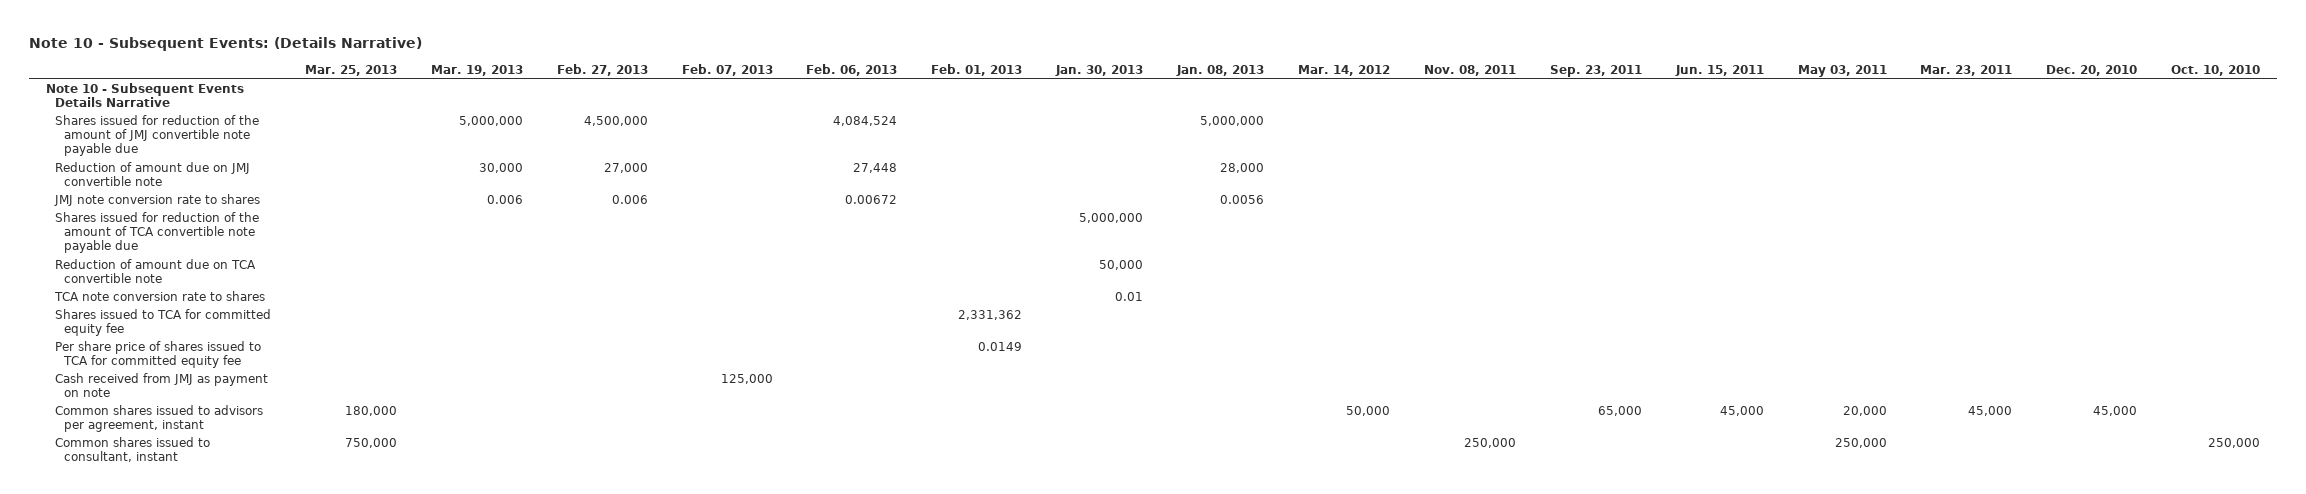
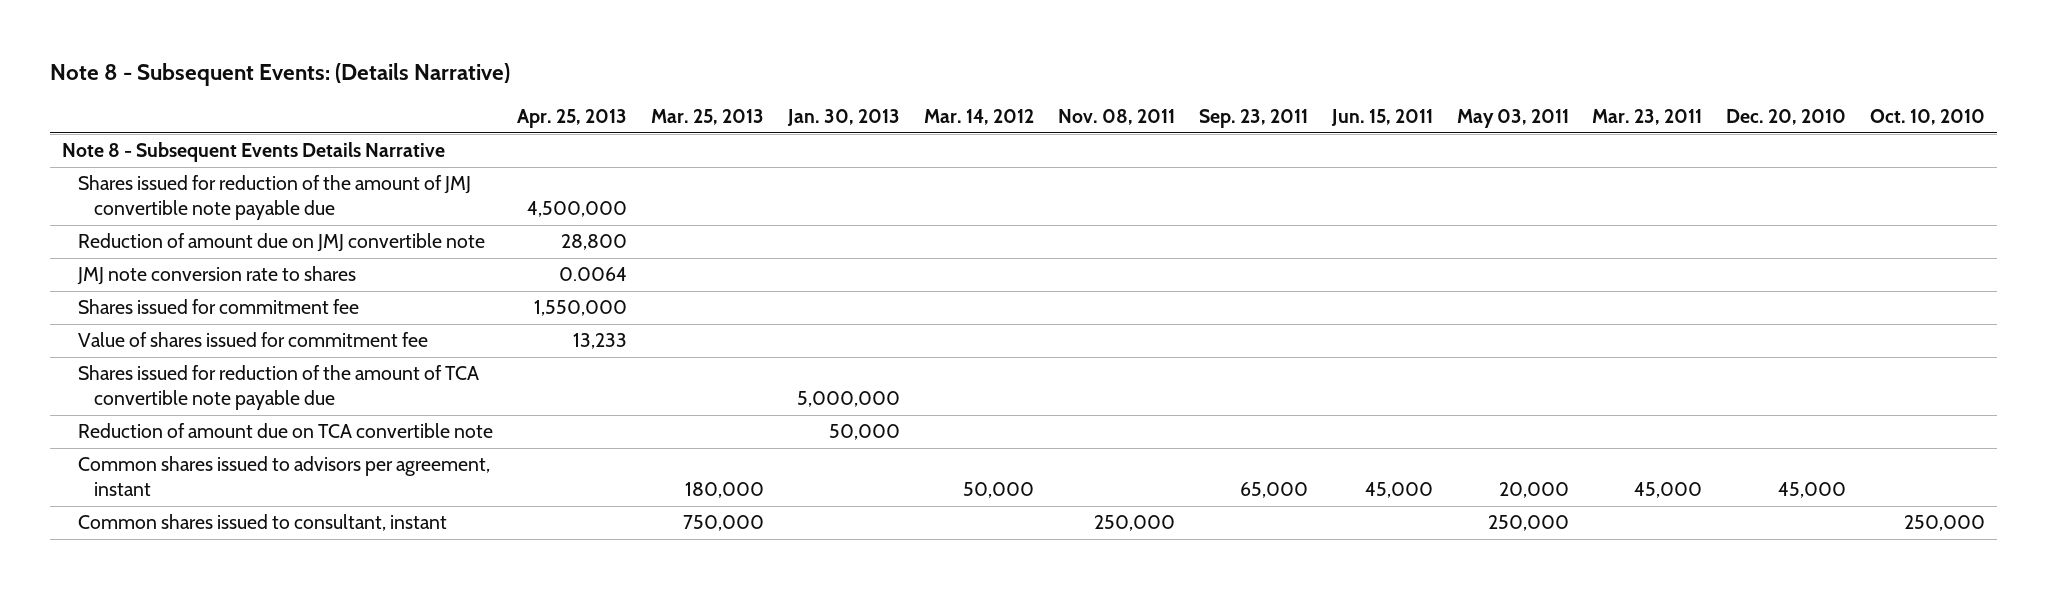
[29,37,423,52] Note 10 - Subsequent Events: (Details Narrative) -> [50,63,511,87] Note 8 - Subsequent Events: (Details Narrative)
[430,64,523,76] Mar. 19, 2013 -> none
[556,63,648,76] Feb. 27, 2013 -> none
[681,63,773,76] Feb. 07, 2013 -> none
[806,63,898,76] Feb. 06, 2013 -> none
[931,63,1023,76] Feb. 01, 2013 -> none
[1176,64,1265,76] Jan. 08, 2013 -> none
none -> [517,109,628,129] Apr. 25, 2013
[46,82,245,107] Note 10 - Subsequent Events Details Narrative -> [62,142,446,163] Note 8 - Subsequent Events Details Narrative
none -> [78,299,360,315] Shares issued for commitment fee
none -> [78,332,429,348] Value of shares issued for commitment fee
[54,290,266,301] TCA note conversion rate to shares -> none
[55,308,272,336] Shares issued to TCA for committed equity fee -> none
[55,340,262,368] Per share price of shares issued to TCA for committed equity fee -> none
[55,372,269,397] Cash received from JMJ as payment on note -> none

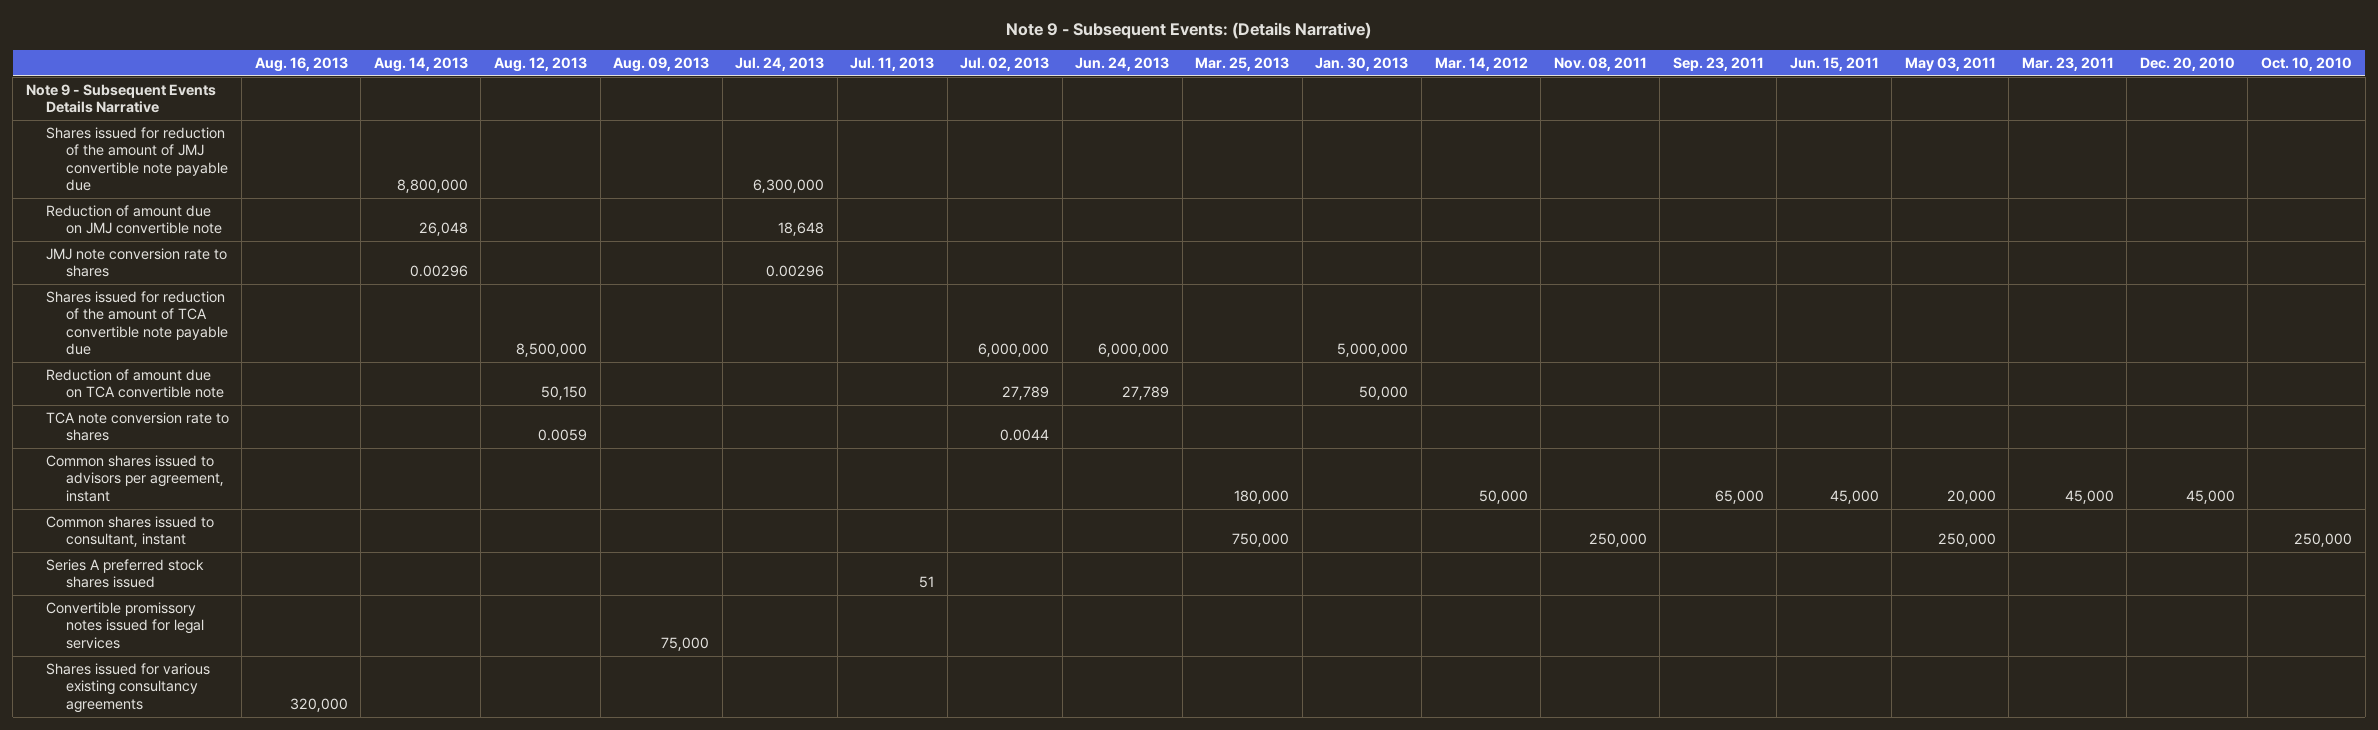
[50,63,511,87] Note 8 - Subsequent Events: (Details Narrative) -> [1005,22,1371,40] Note 9 - Subsequent Events: (Details Narrative)
[517,109,628,129] Apr. 25, 2013 -> none
none -> [254,57,348,73] Aug. 16, 2013
none -> [373,57,468,73] Aug. 14, 2013
none -> [493,57,587,73] Aug. 12, 2013
none -> [613,57,710,73] Aug. 09, 2013
none -> [735,57,825,72] Jul. 24, 2013
none -> [850,57,935,72] Jul. 11, 2013
none -> [960,57,1050,72] Jul. 02, 2013
none -> [1075,57,1170,72] Jun. 24, 2013
[62,142,446,163] Note 8 - Subsequent Events Details Narrative -> [25,84,216,114] Note 9 - Subsequent Events Details Narrative
[78,299,360,315] Shares issued for commitment fee -> none
[78,332,429,348] Value of shares issued for commitment fee -> none
none -> [45,412,229,442] TCA note conversion rate to shares
none -> [45,559,204,589] Series A preferred stock shares issued
none -> [45,602,204,649] Convertible promissory notes issued for legal services
none -> [45,663,210,713] Shares issued for various existing consultancy agreements

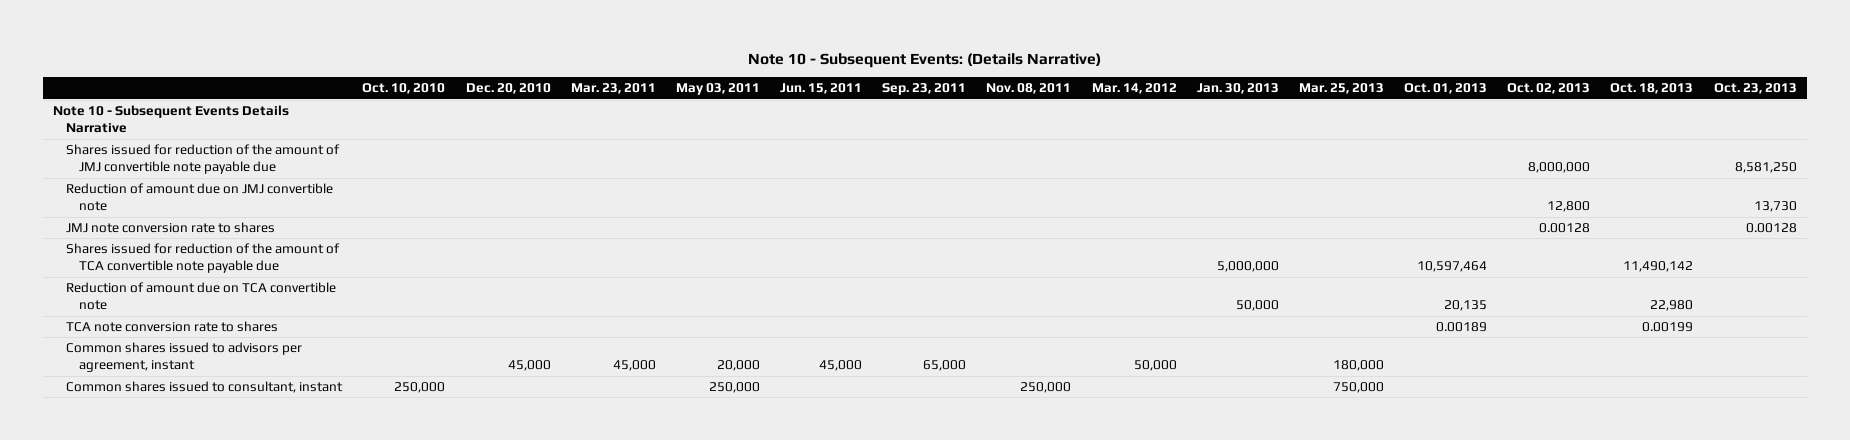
[1005,22,1371,40] Note 9 - Subsequent Events: (Details Narrative) -> [747,52,1101,68] Note 10 - Subsequent Events: (Details Narrative)
[254,57,348,73] Aug. 16, 2013 -> none
[373,57,468,73] Aug. 14, 2013 -> none
[493,57,587,73] Aug. 12, 2013 -> none
[613,57,710,73] Aug. 09, 2013 -> none
[735,57,825,72] Jul. 24, 2013 -> none
[850,57,935,72] Jul. 11, 2013 -> none
[960,57,1050,72] Jul. 02, 2013 -> none
[1075,57,1170,72] Jun. 24, 2013 -> none
none -> [1404,83,1488,95] Oct. 01, 2013
none -> [1507,83,1591,95] Oct. 02, 2013
none -> [1610,83,1694,95] Oct. 18, 2013
none -> [1713,83,1797,95] Oct. 23, 2013
[25,84,216,114] Note 9 - Subsequent Events Details Narrative -> [53,105,290,134] Note 10 - Subsequent Events Details Narrative
[45,559,204,589] Series A preferred stock shares issued -> none
[45,602,204,649] Convertible promissory notes issued for legal services -> none
[45,663,210,713] Shares issued for various existing consultancy agreements -> none

